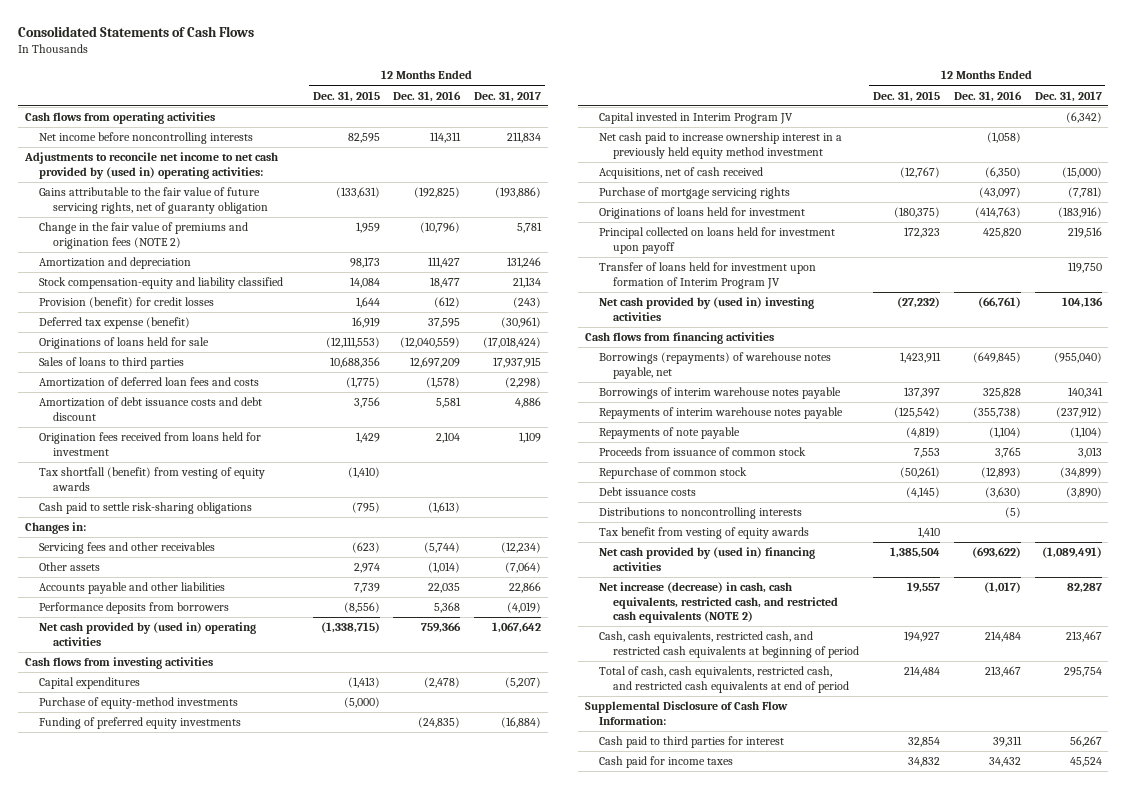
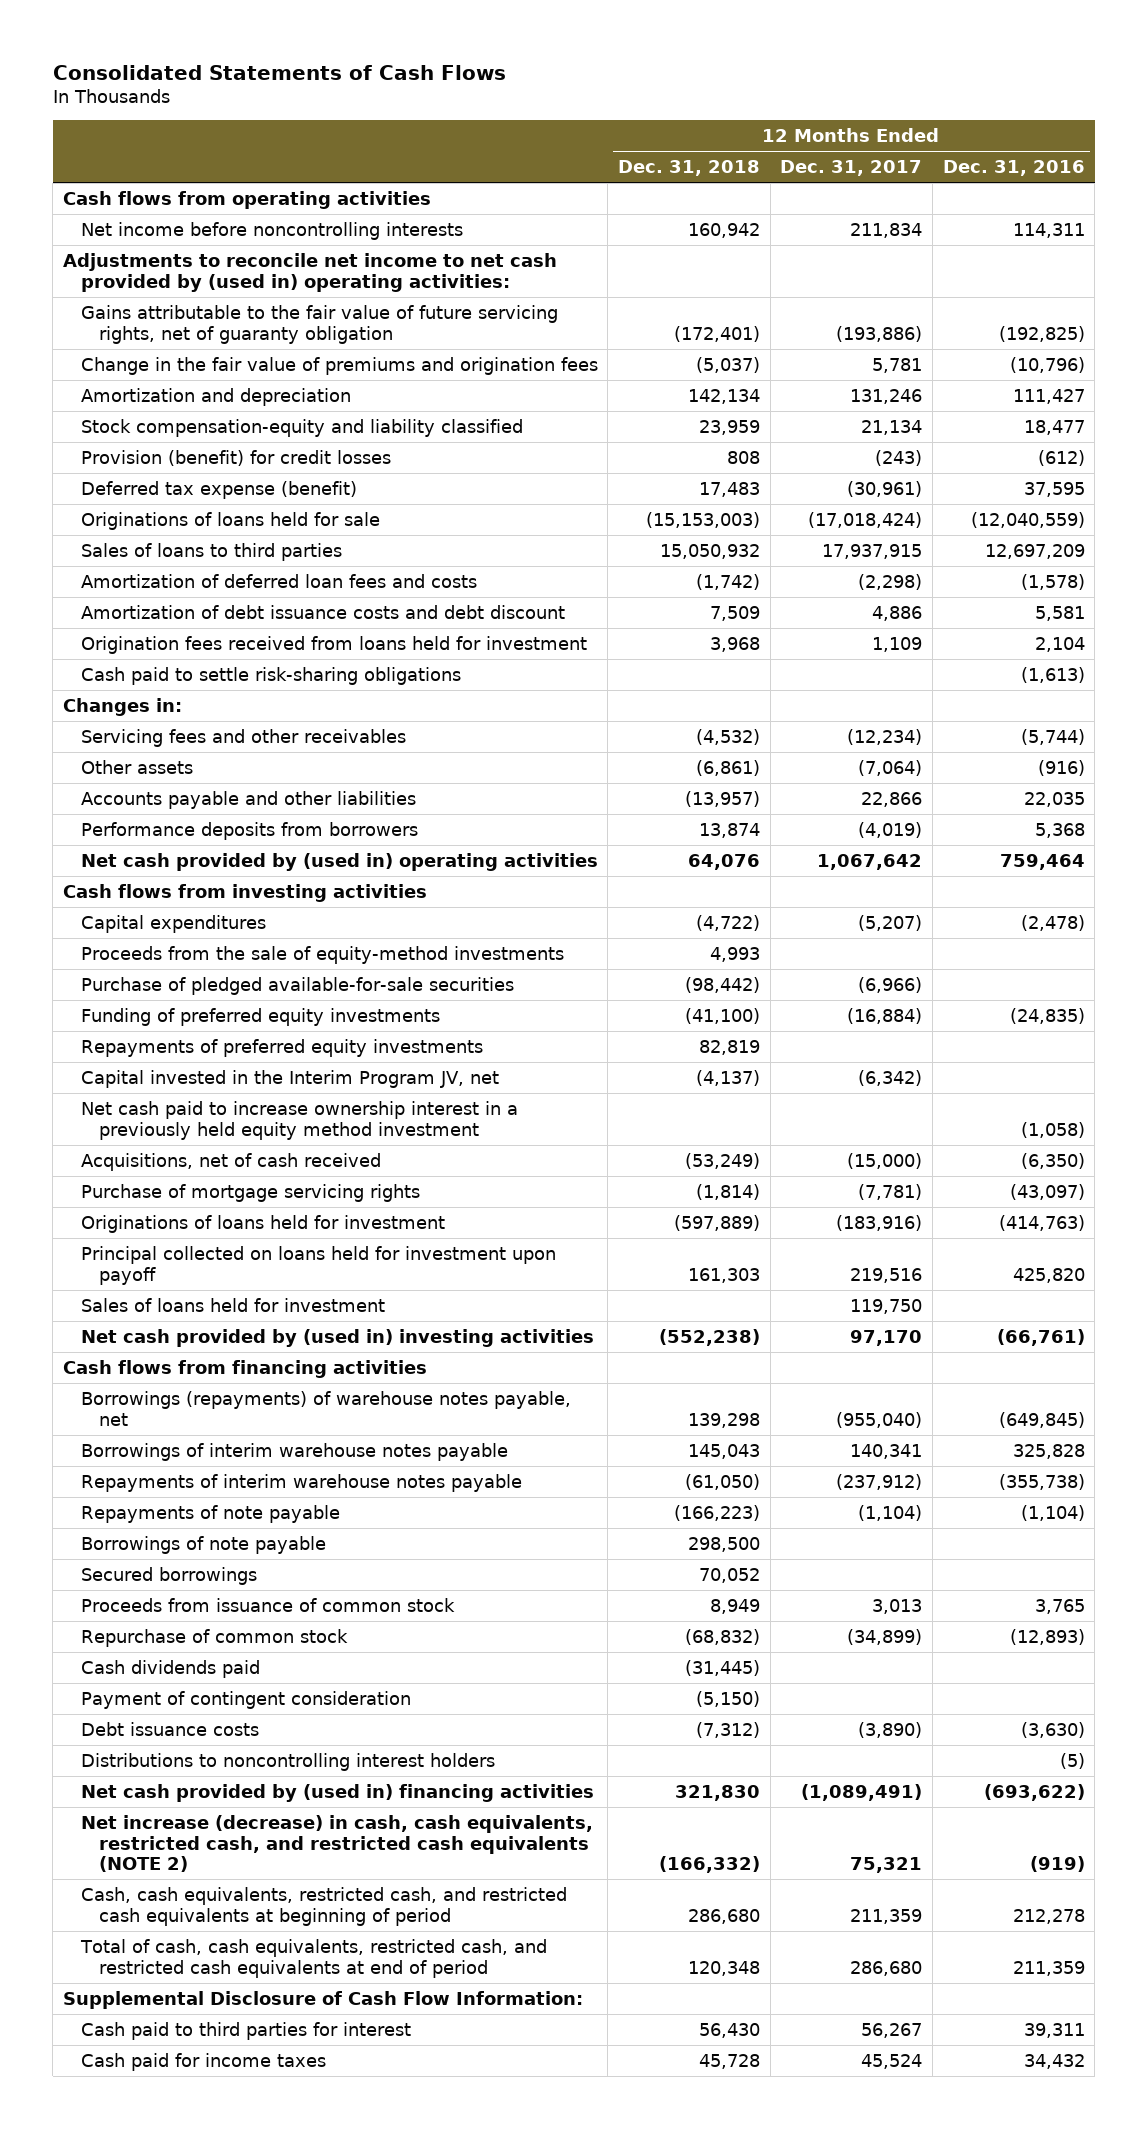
[312,90,380,102] Dec. 31, 2015 -> none
none -> [618,159,761,176] Dec. 31, 2018
[38,222,248,249] Change in the fair value of premiums and origination fees (NOTE 2) -> [80,356,598,375] Change in the fair value of premiums and origination fees
[38,467,265,491] Tax shortfall (benefit) from vesting of equity awards -> none
[428,562,461,574] (1,014) -> [1037,759,1085,776] (916)
[421,622,462,634] 759,366 -> [999,853,1085,870] 759,464
[38,697,238,710] Purchase of equity-method investments -> none
none -> [80,945,564,964] Proceeds from the sale of equity-method investments
none -> [80,976,514,995] Purchase of pledged available-for-sale securities
none -> [80,1038,483,1057] Repayments of preferred equity investments
[599,112,794,125] Capital invested in Interim Program JV -> [80,1069,499,1088] Capital invested in the Interim Program JV, net
[599,262,817,289] Transfer of loans held for investment upon formation of Interim Program JV -> [80,1297,385,1312] Sales of loans held for investment
[1061,297,1103,309] 104,136 -> [850,1329,923,1346] 97,170
none -> [80,1535,326,1554] Borrowings of note payable
none -> [80,1566,257,1585] Secured borrowings
none -> [80,1659,260,1678] Cash dividends paid
none -> [80,1690,411,1709] Payment of contingent consideration
[599,527,810,540] Tax benefit from vesting of equity awards -> none
[599,507,803,520] Distributions to noncontrolling interests -> [80,1752,495,1771] Distributions to noncontrolling interest holders
[983,582,1021,594] (1,017) -> [1029,1856,1085,1873] (919)
[1066,583,1102,594] 82,287 -> [850,1857,923,1874] 75,321
[984,631,1021,643] 214,484 -> [1012,1908,1085,1924] 212,278
[1065,631,1102,643] 213,467 -> [850,1908,923,1924] 211,359
[984,666,1021,678] 213,467 -> [1012,1960,1085,1976] 211,359
[1063,667,1102,678] 295,754 -> [850,1960,923,1976] 286,680

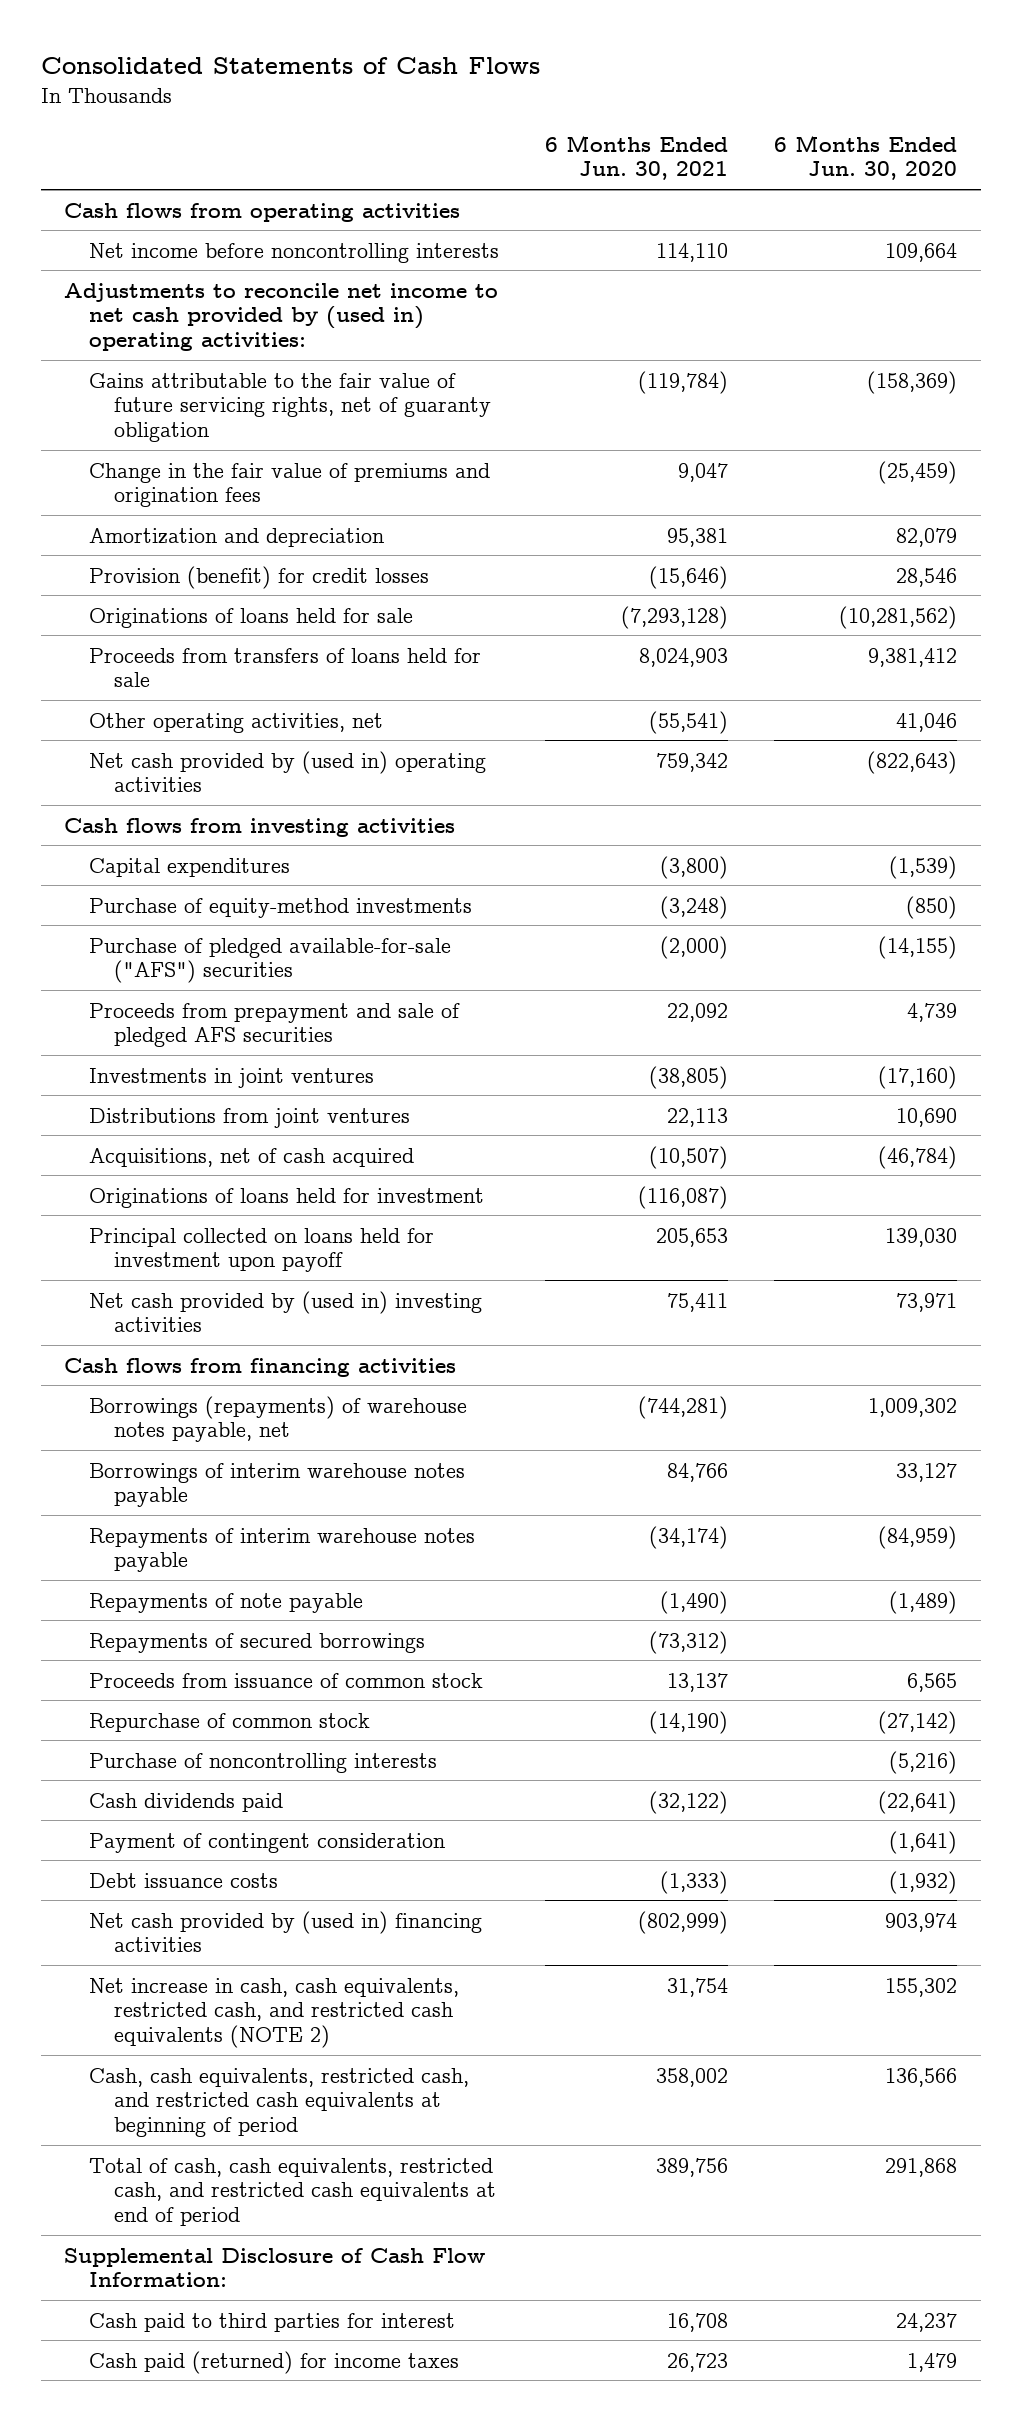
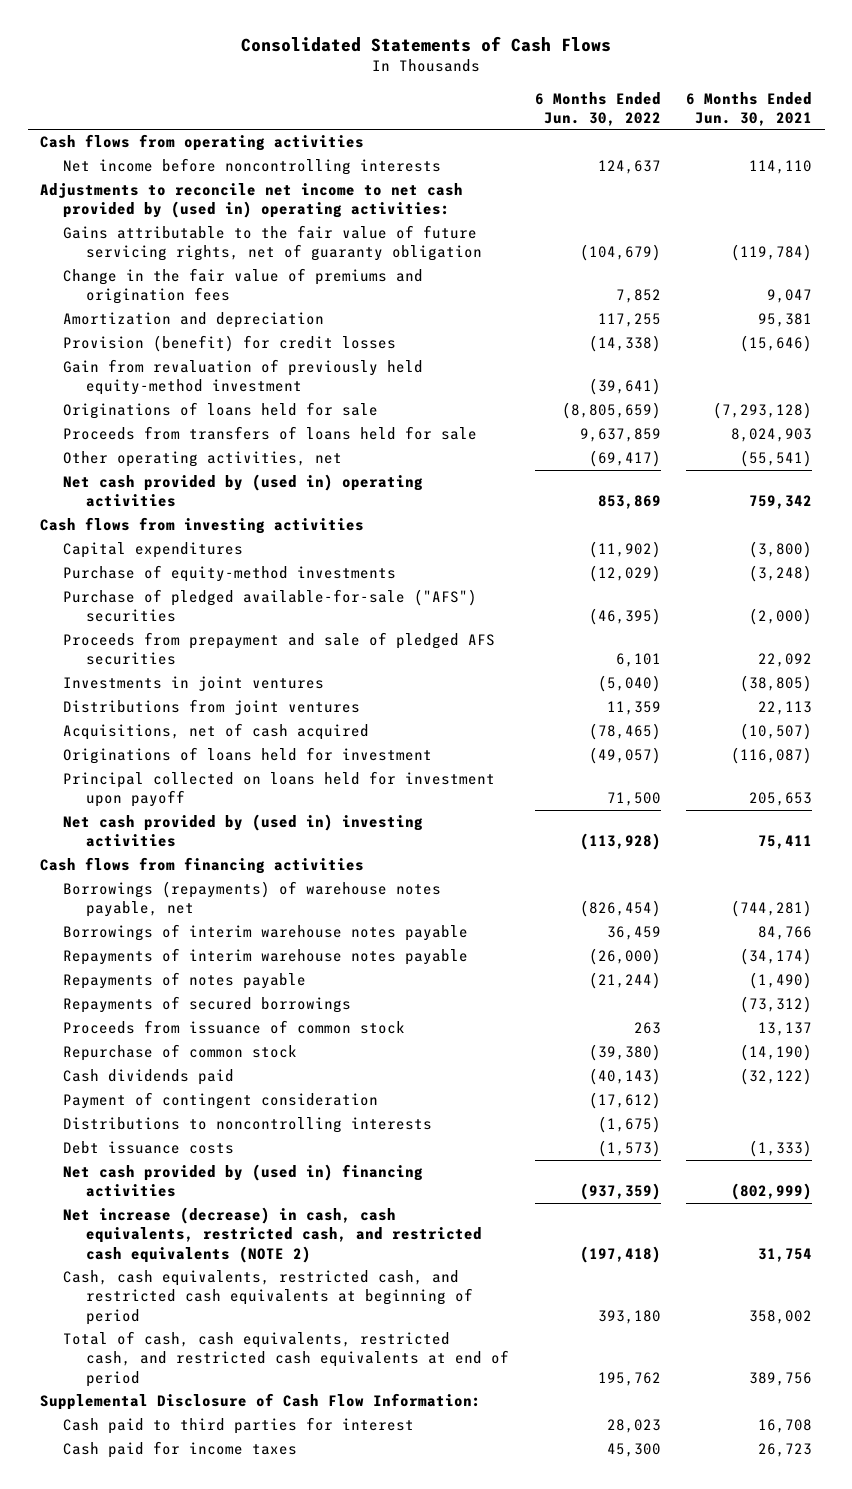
[774,134,958,181] 6 Months Ended Jun. 30, 2020 -> none
none -> [534,91,661,126] 6 Months Ended Jun. 30, 2022
none -> [63,359,424,396] Gain from revaluation of previously held equity-method investment
[89,1592,364,1613] Repayments of note payable -> [63,972,307,990] Repayments of notes payable
[89,1752,438,1773] Purchase of noncontrolling interests -> none
none -> [63,1117,433,1134] Distributions to noncontrolling interests
[89,1977,460,2049] Net increase in cash, cash equivalents, restricted cash, and restricted cash equivalents (NOTE 2) -> [63,1207,483,1263] Net increase (decrease) in cash, cash equivalents, restricted cash, and restricted cash equivalents (NOTE 2)
[89,2350,460,2374] Cash paid (returned) for income taxes -> [63,1441,298,1459] Cash paid for income taxes

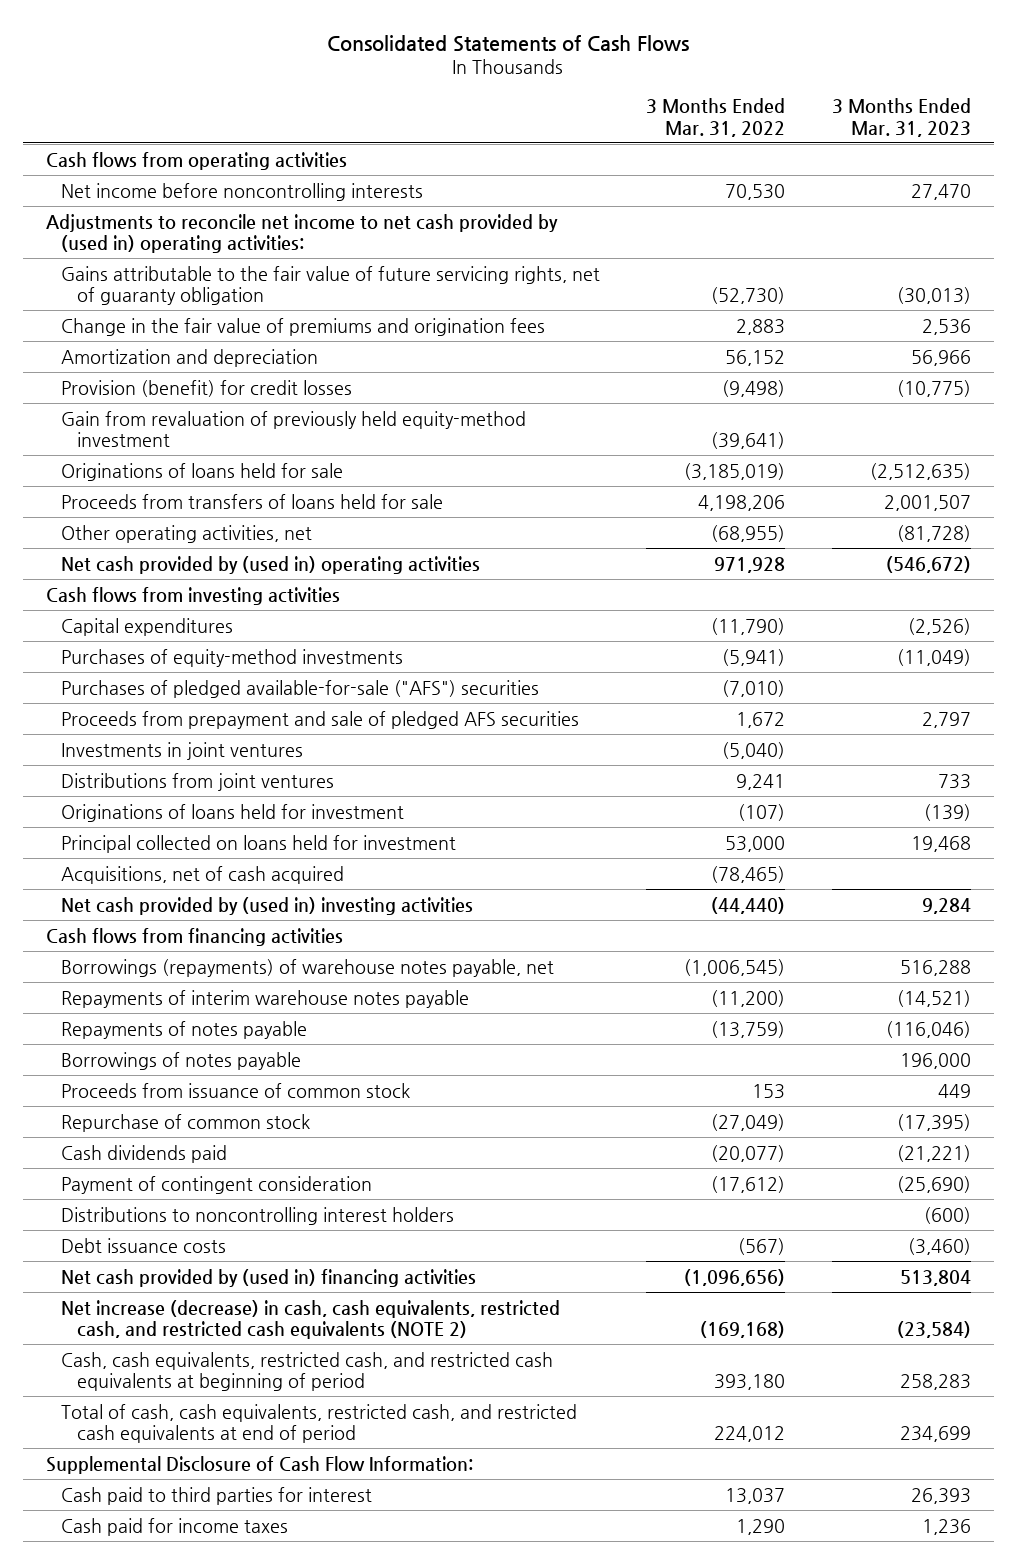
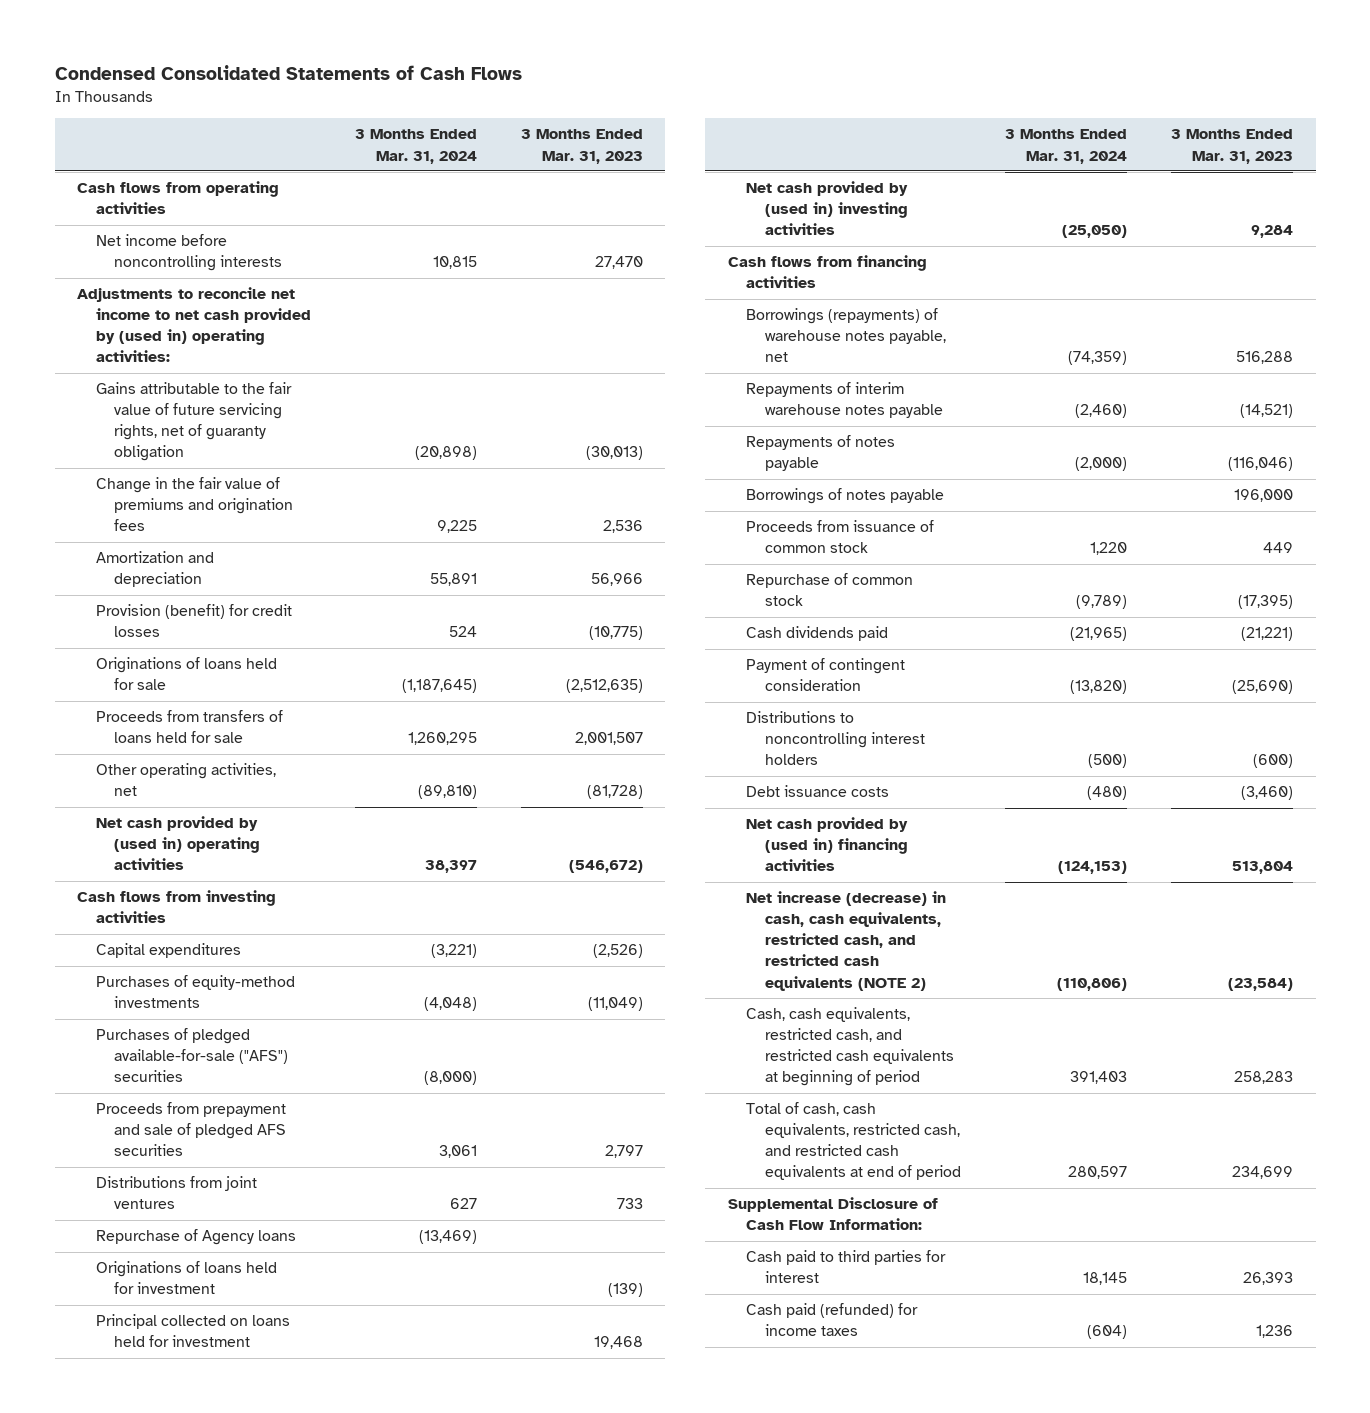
[327,34,690,52] Consolidated Statements of Cash Flows -> [54,65,522,81] Condensed Consolidated Statements of Cash Flows
[646,98,786,137] 3 Months Ended Mar. 31, 2022 -> none
none -> [354,129,477,164] 3 Months Ended Mar. 31, 2024
[61,410,527,447] Gain from revaluation of previously held equity-method investment -> none
[61,741,304,760] Investments in joint ventures -> none
none -> [95,1229,296,1246] Repurchase of Agency loans
[61,865,345,884] Acquisitions, net of cash acquired -> none
[61,1517,289,1536] Cash paid for income taxes -> [746,1303,919,1337] Cash paid (refunded) for income taxes

